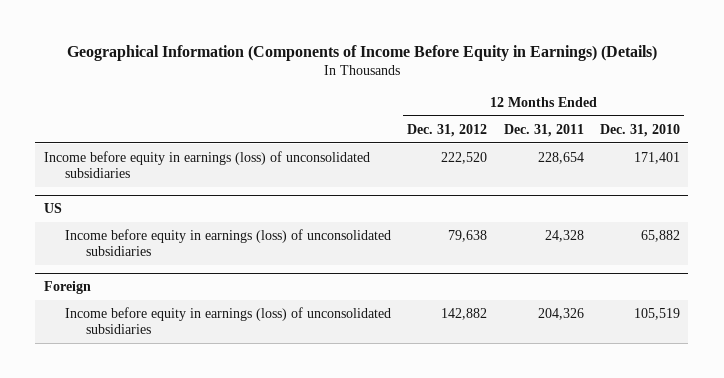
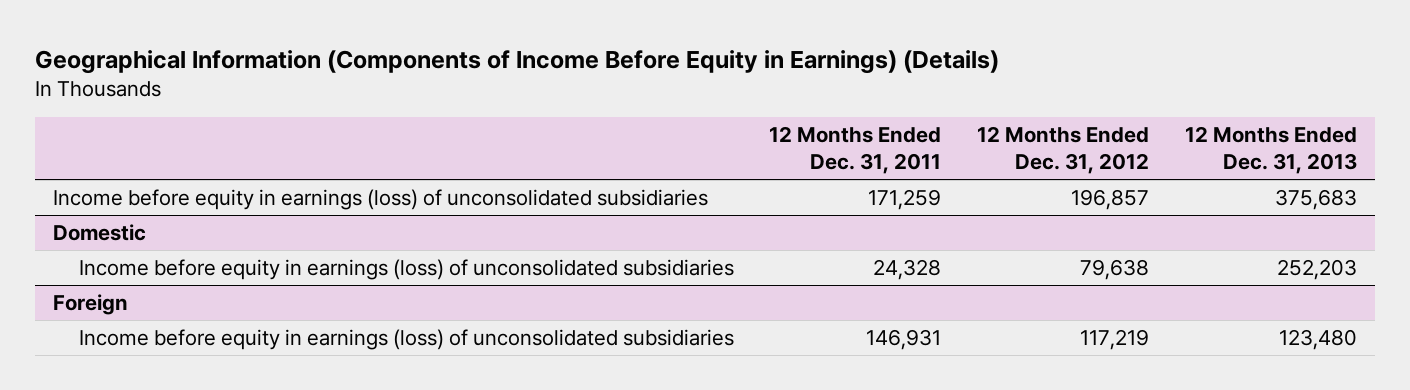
[600,123,681,137] Dec. 31, 2010 -> none
none -> [1184,126,1357,175] 12 Months Ended Dec. 31, 2013
[43,202,62,213] US -> none
[441,151,488,164] 222,520 -> [1071,188,1150,210] 196,857
[537,151,584,164] 228,654 -> [868,188,942,210] 171,259
none -> [53,223,147,241] Domestic
[441,307,488,320] 142,882 -> [1080,328,1150,350] 117,219
[537,307,584,320] 204,326 -> [866,328,942,350] 146,931

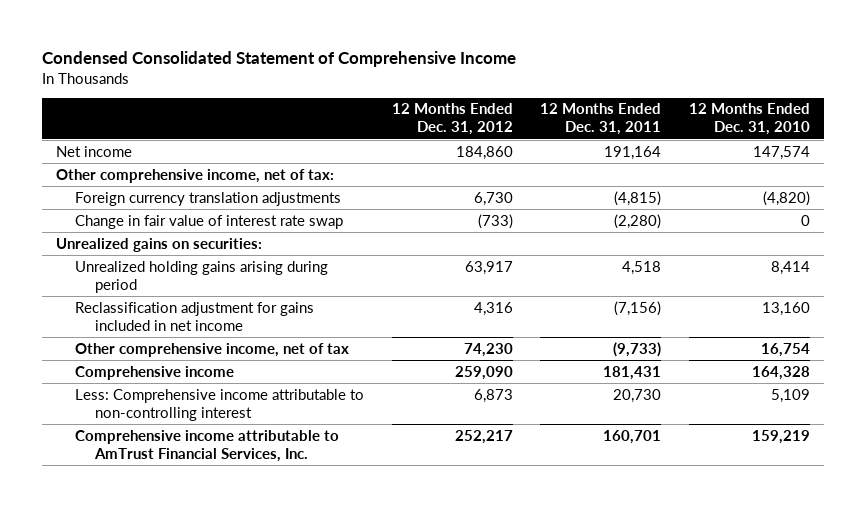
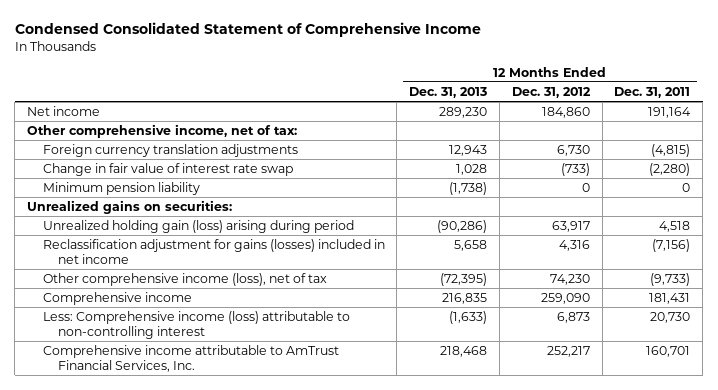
[688,103,810,136] 12 Months Ended Dec. 31, 2010 -> none
none -> [409,86,488,98] Dec. 31, 2013
none -> [42,181,200,195] Minimum pension liability
[75,260,329,293] Unrealized holding gains arising during period -> [42,219,354,233] Unrealized holding gain (loss) arising during period
[75,301,315,331] Reclassification adjustment for gains included in net income -> [42,238,385,264] Reclassification adjustment for gains (losses) included in net income
[75,342,350,357] Other comprehensive income, net of tax -> [42,272,327,286] Other comprehensive income (loss), net of tax
[75,388,365,421] Less: Comprehensive income attributable to non-controlling interest -> [42,310,350,339] Less: Comprehensive income (loss) attributable to non-controlling interest

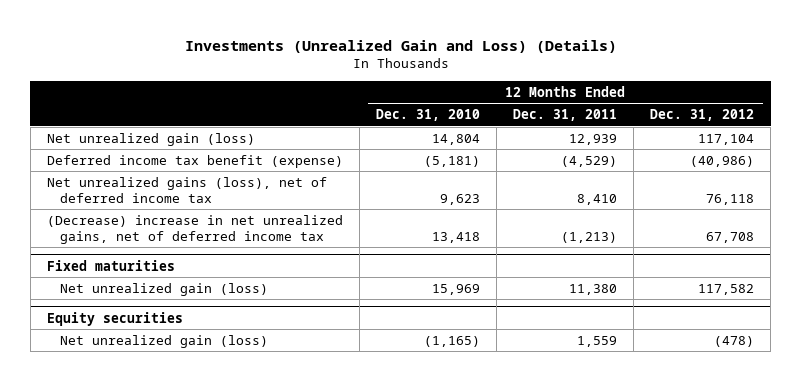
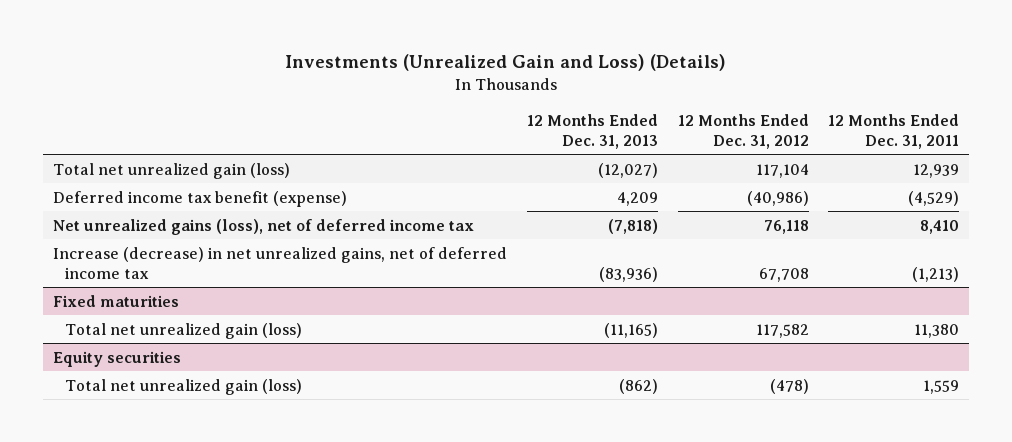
[376,109,481,122] Dec. 31, 2010 -> none
none -> [526,113,658,149] 12 Months Ended Dec. 31, 2013
[46,132,255,146] Net unrealized gain (loss) -> [53,162,291,179] Total net unrealized gain (loss)
[46,214,343,244] (Decrease) increase in net unrealized gains, net of deferred income tax -> [53,246,508,279] Increase (decrease) in net unrealized gains, net of deferred income tax
[60,282,269,296] Net unrealized gain (loss) -> [64,322,302,339] Total net unrealized gain (loss)
[60,334,269,348] Net unrealized gain (loss) -> [64,378,302,395] Total net unrealized gain (loss)

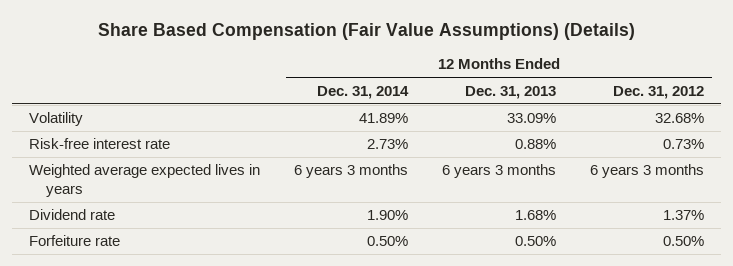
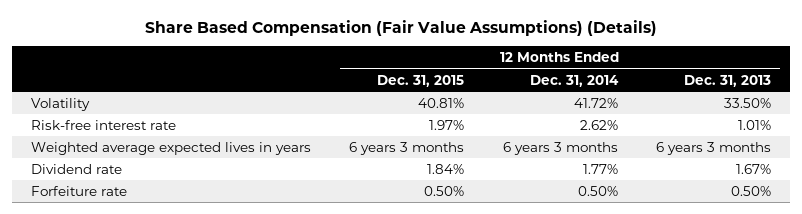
[612,85,704,99] Dec. 31, 2012 -> none
none -> [377,74,465,87] Dec. 31, 2015
[359,113,409,124] 41.89% -> [573,97,618,108] 41.72%
[507,113,557,124] 33.09% -> [723,97,771,108] 33.50%
[367,139,409,150] 2.73% -> [579,119,618,130] 2.62%
[515,139,557,150] 0.88% -> [737,119,771,130] 1.01%
[367,210,409,221] 1.90% -> [582,163,618,174] 1.77%
[515,210,557,221] 1.68% -> [735,163,771,174] 1.67%

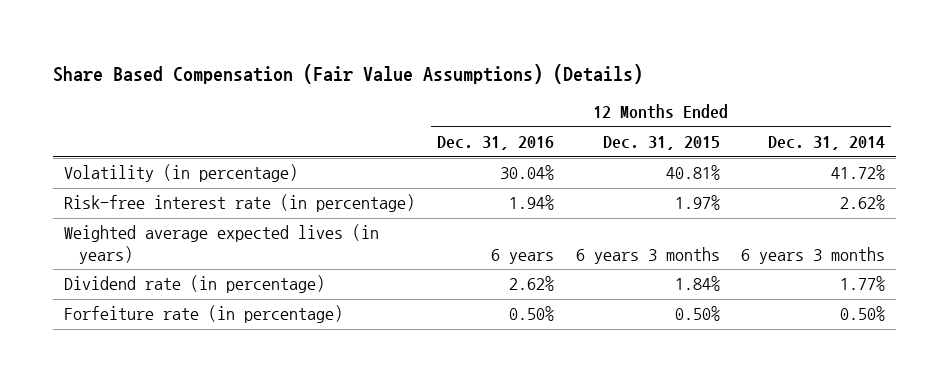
[683,74,771,87] Dec. 31, 2013 -> none
none -> [436,136,554,151] Dec. 31, 2016
[30,97,90,111] Volatility -> [63,164,298,183] Volatility (in percentage)
[30,119,176,130] Risk-free interest rate -> [63,194,415,213] Risk-free interest rate (in percentage)
[30,141,311,155] Weighted average expected lives in years -> [63,224,379,265] Weighted average expected lives (in years)
[30,163,122,174] Dividend rate -> [63,275,325,294] Dividend rate (in percentage)
[30,185,127,196] Forfeiture rate -> [63,305,343,324] Forfeiture rate (in percentage)

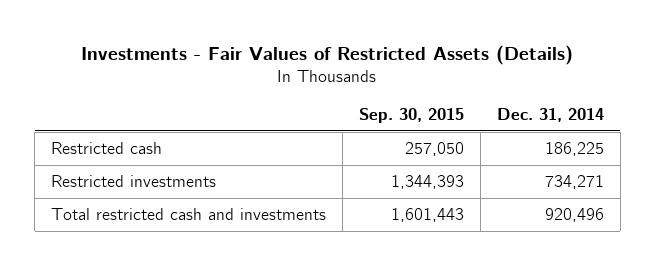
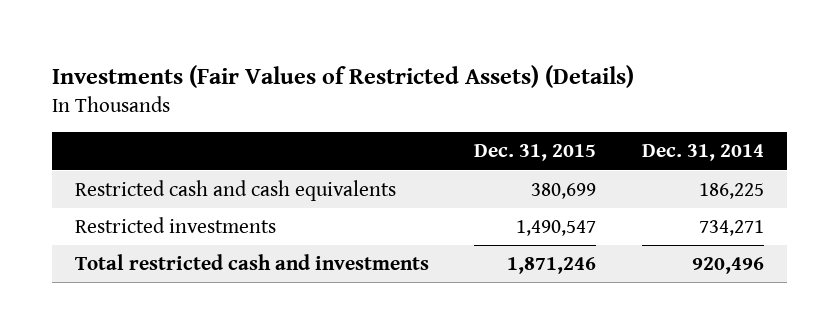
[81,44,574,65] Investments - Fair Values of Restricted Assets (Details) -> [51,64,634,88] Investments (Fair Values of Restricted Assets) (Details)
[358,108,464,124] Sep. 30, 2015 -> none
none -> [474,144,597,162] Dec. 31, 2015
[50,141,162,154] Restricted cash -> [74,180,396,202] Restricted cash and cash equivalents

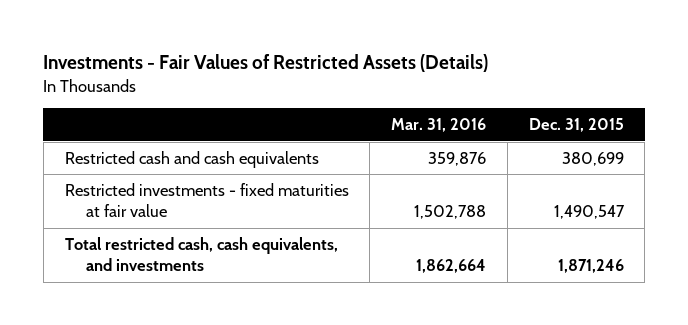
[51,64,634,88] Investments (Fair Values of Restricted Assets) (Details) -> [43,54,489,73] Investments - Fair Values of Restricted Assets (Details)
[642,144,765,162] Dec. 31, 2014 -> none
none -> [391,118,487,133] Mar. 31, 2016
[74,217,276,234] Restricted investments -> [64,182,349,218] Restricted investments - fixed maturities at fair value
[74,254,429,271] Total restricted cash and investments -> [64,236,338,272] Total restricted cash, cash equivalents, and investments

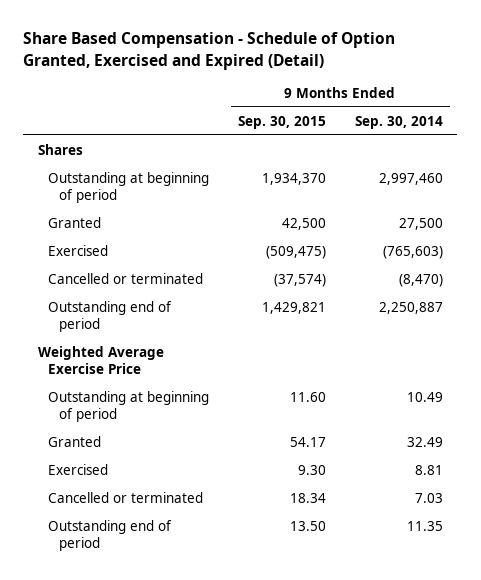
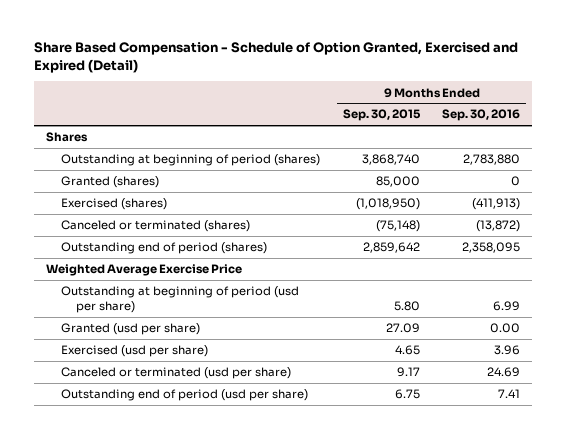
[354,115,443,129] Sep. 30, 2014 -> none
none -> [442,109,521,122] Sep. 30, 2016
[48,171,210,204] Outstanding at beginning of period -> [60,154,320,167] Outstanding at beginning of period (shares)
[262,172,327,185] 1,934,370 -> [361,154,420,166] 3,868,740
[48,216,102,228] Granted -> [60,176,159,189] Granted (shares)
[282,217,327,230] 42,500 -> [375,176,420,188] 85,000
[48,244,109,256] Exercised -> [60,198,167,211] Exercised (shares)
[266,245,327,259] (509,475) -> [355,198,420,211] (1,018,950)
[48,272,204,284] Cancelled or terminated -> [60,220,250,233] Canceled or terminated (shares)
[274,273,327,287] (37,574) -> [375,220,420,233] (75,148)
[48,300,173,333] Outstanding end of period -> [60,242,267,255] Outstanding end of period (shares)
[262,301,327,314] 1,429,821 -> [362,242,420,254] 2,859,642
[48,390,210,423] Outstanding at beginning of period -> [60,286,299,314] Outstanding at beginning of period (usd per share)
[290,391,327,402] 11.60 -> [393,301,420,312] 5.80
[48,435,102,447] Granted -> [60,323,200,336] Granted (usd per share)
[290,436,327,447] 54.17 -> [385,323,420,334] 27.09
[48,463,109,475] Exercised -> [60,345,208,358] Exercised (usd per share)
[298,464,327,475] 9.30 -> [394,345,420,356] 4.65
[48,491,204,503] Cancelled or terminated -> [60,367,291,380] Canceled or terminated (usd per share)
[290,492,327,503] 18.34 -> [396,367,420,378] 9.17
[48,519,173,552] Outstanding end of period -> [60,389,308,402] Outstanding end of period (usd per share)
[290,520,327,531] 13.50 -> [394,389,420,400] 6.75

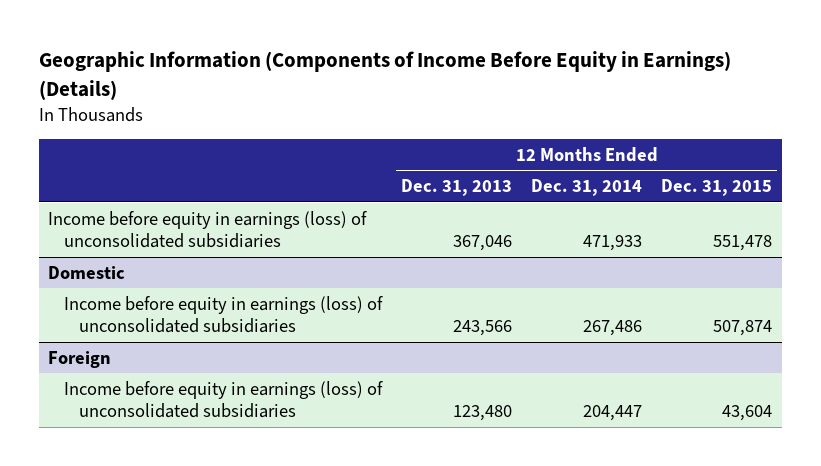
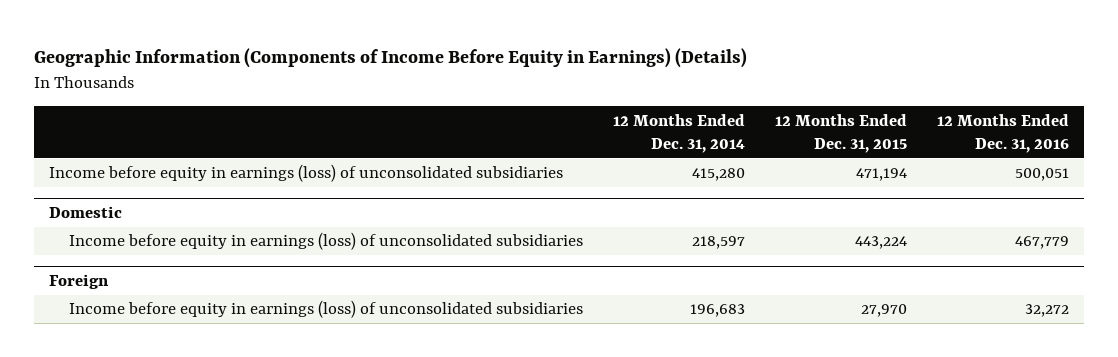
[400,179,512,197] Dec. 31, 2013 -> none
none -> [936,113,1069,153] 12 Months Ended Dec. 31, 2016
[583,235,643,252] 471,933 -> [692,168,746,182] 415,280
[713,235,773,252] 551,478 -> [855,168,907,182] 471,194
[583,320,643,337] 267,486 -> [692,236,746,250] 218,597
[713,320,773,337] 507,874 -> [854,236,907,250] 443,224
[583,405,643,422] 204,447 -> [690,304,746,318] 196,683
[722,405,773,422] 43,604 -> [860,304,907,318] 27,970

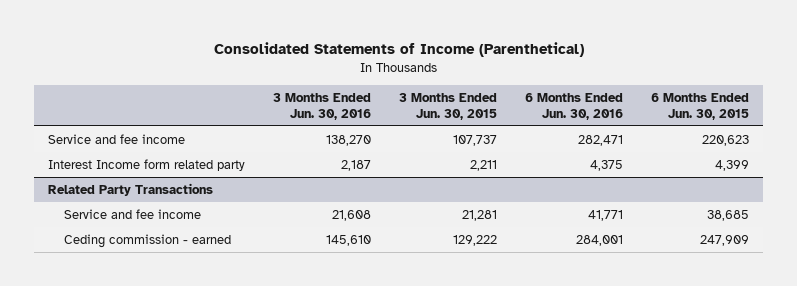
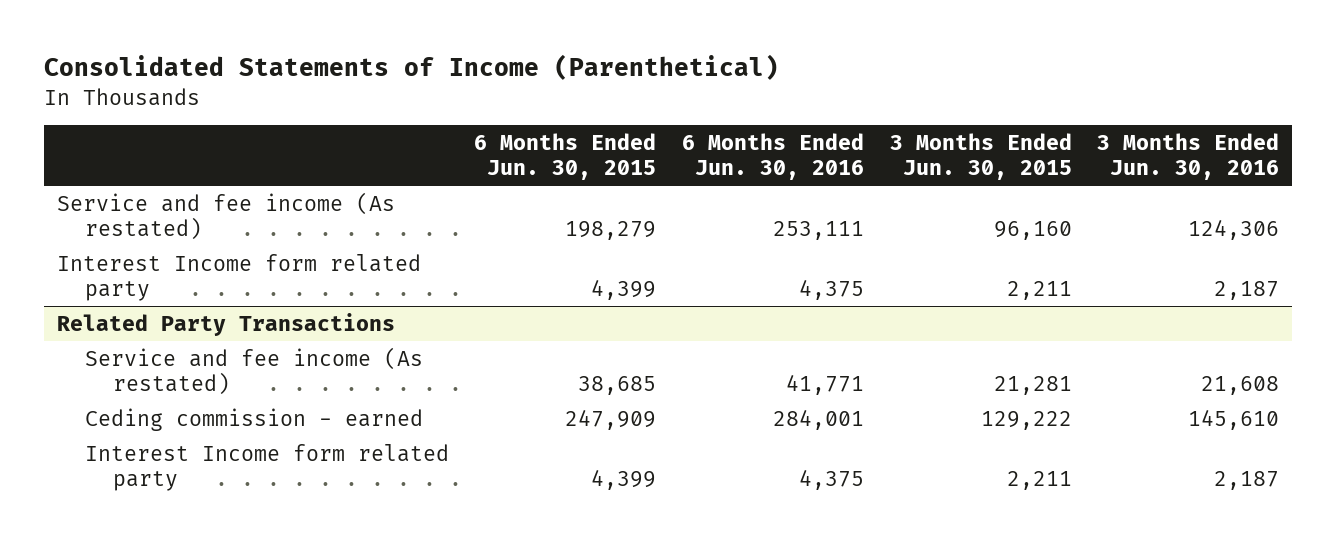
[47,134,185,145] Service and fee income -> [56,191,395,240] Service and fee income (As restated)
[325,135,371,147] 138,270 -> [1188,218,1280,240] 124,306
[453,135,498,147] 107,737 -> [993,220,1072,240] 96,160
[578,135,624,147] 282,471 -> [773,220,865,240] 253,111
[702,135,750,147] 220,623 -> [565,220,657,240] 198,279
[63,209,201,220] Service and fee income -> [84,346,423,395] Service and fee income (As restated)
none -> [84,443,449,491] Interest Income form related party

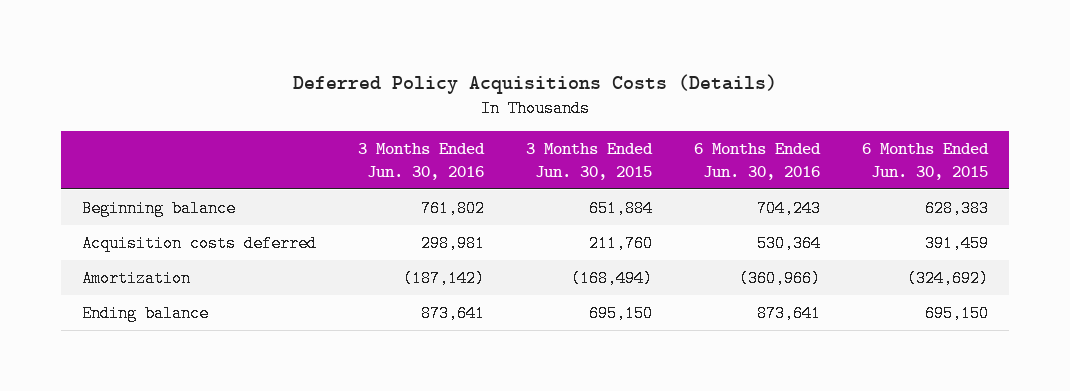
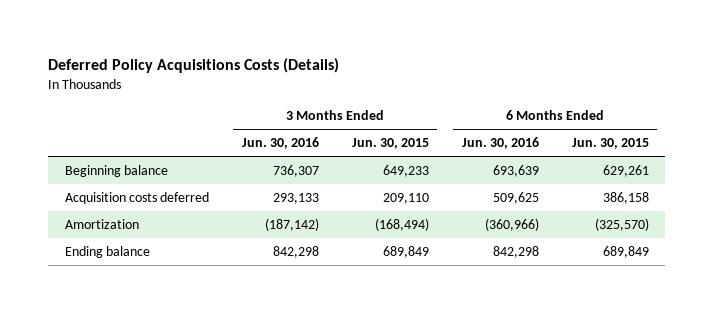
[420,199,485,217] 761,802 -> [272,165,319,178] 736,307
[588,199,653,217] 651,884 -> [382,165,429,178] 649,233
[756,199,821,217] 704,243 -> [492,165,539,178] 693,639
[924,199,989,217] 628,383 -> [602,165,649,178] 629,261
[420,234,485,252] 298,981 -> [272,193,319,205] 293,133
[588,234,653,252] 211,760 -> [382,193,429,205] 209,110
[756,234,821,252] 530,364 -> [492,192,539,205] 509,625
[924,234,989,252] 391,459 -> [602,192,649,205] 386,158
[906,269,989,287] (324,692) -> [594,218,649,232] (325,570)
[420,304,485,322] 873,641 -> [272,246,319,259] 842,298
[588,304,653,322] 695,150 -> [382,246,429,259] 689,849
[756,304,821,322] 873,641 -> [492,246,539,259] 842,298
[924,304,989,322] 695,150 -> [602,246,649,259] 689,849

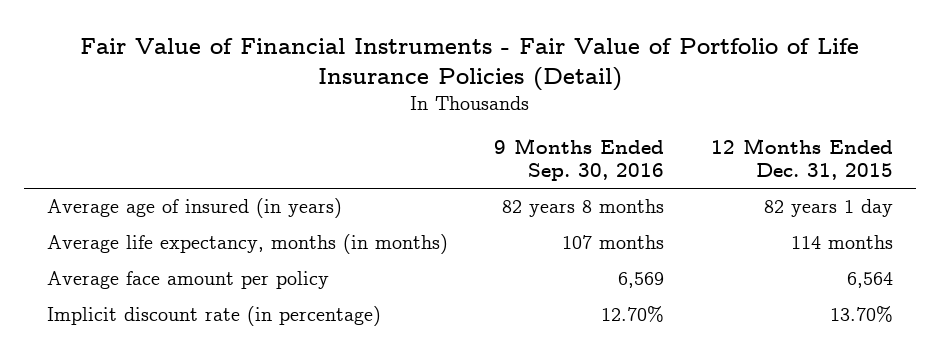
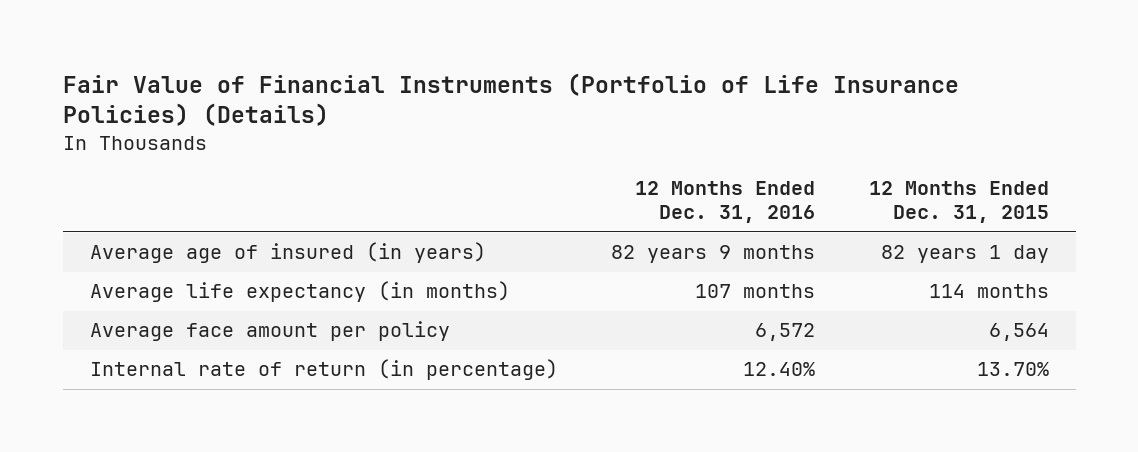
[79,37,859,91] Fair Value of Financial Instruments - Fair Value of Portfolio of Life Insurance Policies (Detail) -> [62,73,959,127] Fair Value of Financial Instruments (Portfolio of Life Insurance Policies) (Details)
[494,137,665,182] 9 Months Ended Sep. 30, 2016 -> none
none -> [635,181,816,224] 12 Months Ended Dec. 31, 2016
[46,234,448,255] Average life expectancy, months (in months) -> [89,281,510,303] Average life expectancy (in months)
[46,306,381,327] Implicit discount rate (in percentage) -> [89,359,558,381] Internal rate of return (in percentage)

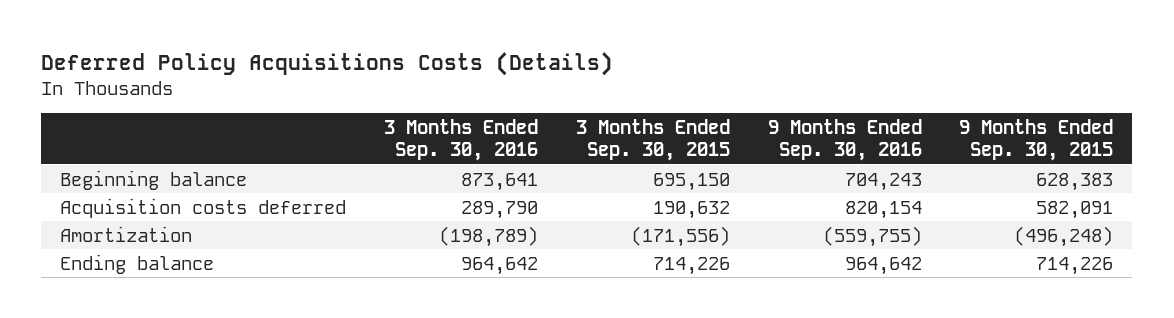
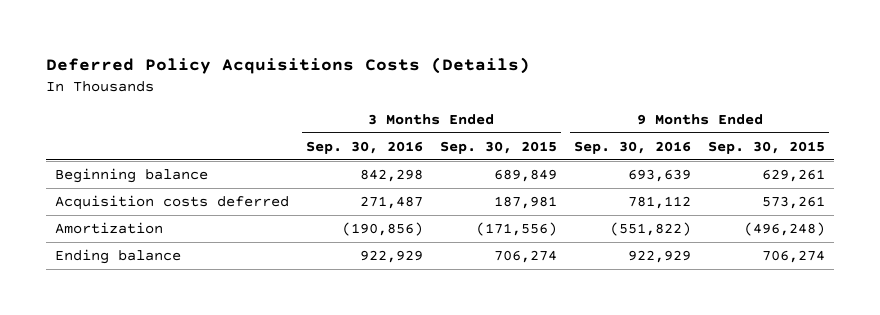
[461,172,539,191] 873,641 -> [359,168,423,182] 842,298
[652,172,730,191] 695,150 -> [493,168,557,182] 689,849
[844,172,922,191] 704,243 -> [628,168,692,182] 693,639
[1036,172,1114,191] 628,383 -> [762,168,826,182] 629,261
[461,200,539,219] 289,790 -> [359,195,423,209] 271,487
[652,200,730,219] 190,632 -> [493,195,557,209] 187,981
[844,200,922,219] 820,154 -> [628,195,692,209] 781,112
[1036,200,1114,219] 582,091 -> [762,195,826,209] 573,261
[439,225,539,247] (198,789) -> [341,221,423,236] (190,856)
[822,225,922,247] (559,755) -> [610,221,692,236] (551,822)
[461,256,539,275] 964,642 -> [359,249,423,263] 922,929
[652,256,730,275] 714,226 -> [493,249,557,263] 706,274
[844,256,922,275] 964,642 -> [628,249,692,263] 922,929
[1036,256,1114,275] 714,226 -> [762,249,826,263] 706,274

